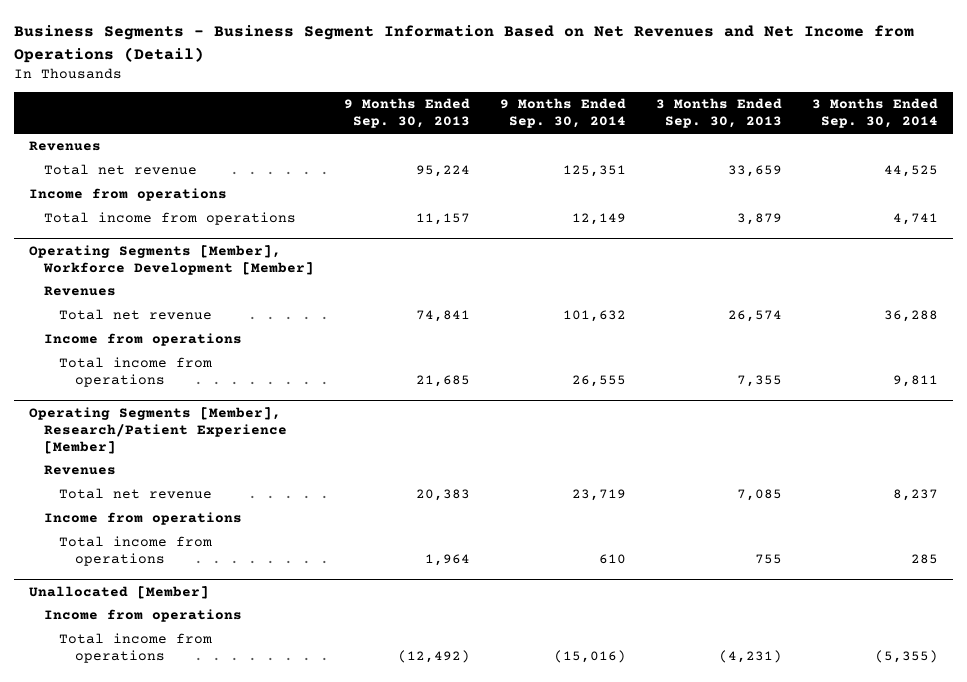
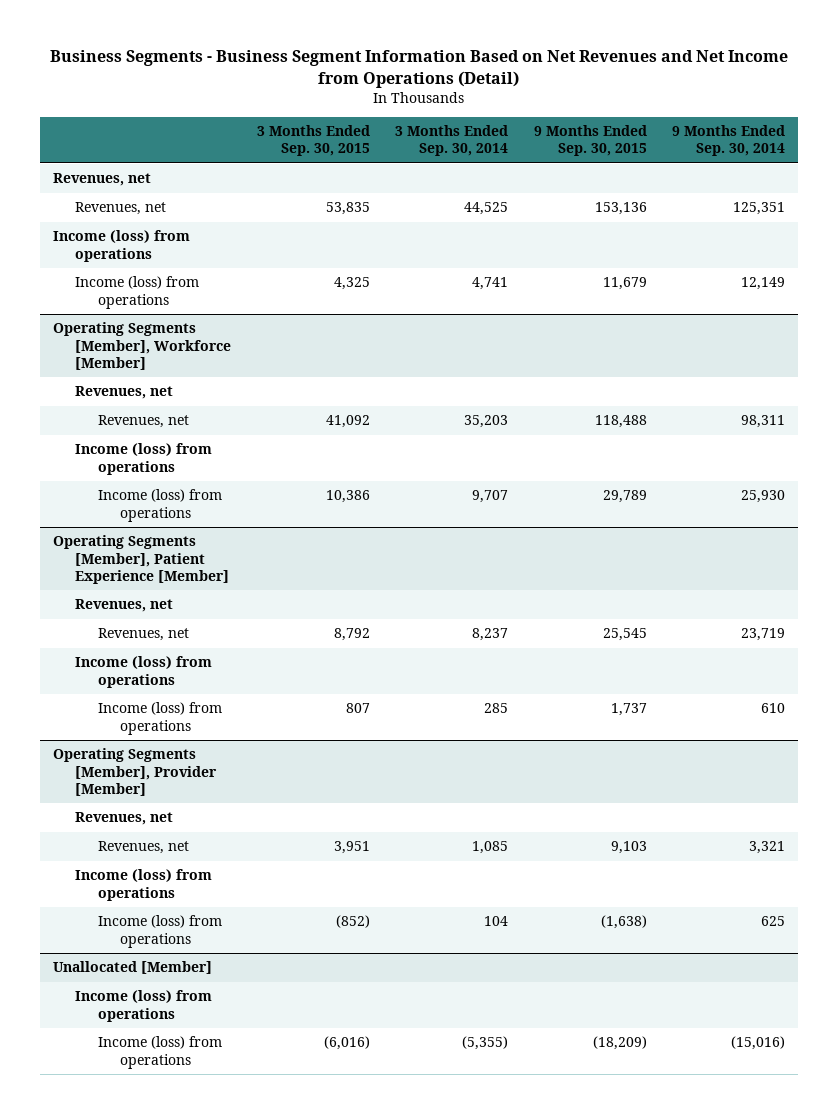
[344,98,471,129] 9 Months Ended Sep. 30, 2013 -> none
[655,98,782,129] 3 Months Ended Sep. 30, 2013 -> none
none -> [256,125,370,157] 3 Months Ended Sep. 30, 2015
none -> [533,125,647,157] 9 Months Ended Sep. 30, 2015
[29,141,102,152] Revenues -> [53,173,152,187] Revenues, net
[44,164,198,176] Total net revenue -> [75,202,167,216] Revenues, net
[29,188,228,202] Income from operations -> [53,230,191,262] Income (loss) from operations
[44,212,297,226] Total income from operations -> [75,276,200,309] Income (loss) from operations
[29,244,315,275] Operating Segments [Member], Workforce Development [Member] -> [53,322,232,371] Operating Segments [Member], Workforce [Member]
[44,286,117,297] Revenues -> [75,386,174,400] Revenues, net
[59,309,213,321] Total net revenue -> [97,415,189,429] Revenues, net
[563,310,627,323] 101,632 -> [741,415,786,429] 98,311
[883,310,938,323] 36,288 -> [464,415,509,429] 35,203
[44,333,243,347] Income from operations -> [75,443,213,475] Income (loss) from operations
[59,357,213,388] Total income from operations -> [97,489,222,522] Income (loss) from operations
[572,375,627,388] 26,555 -> [741,490,786,504] 25,930
[892,375,938,388] 9,811 -> [472,490,509,504] 9,707
[29,406,288,454] Operating Segments [Member], Research/Patient Experience [Member] -> [53,535,230,585] Operating Segments [Member], Patient Experience [Member]
[44,465,117,476] Revenues -> [75,599,174,613] Revenues, net
[59,488,213,500] Total net revenue -> [97,628,189,642] Revenues, net
[44,512,243,526] Income from operations -> [75,656,213,688] Income (loss) from operations
[59,536,213,567] Total income from operations -> [97,702,222,735] Income (loss) from operations
none -> [53,748,218,797] Operating Segments [Member], Provider [Member]
none -> [75,812,174,826] Revenues, net
none -> [97,841,189,855] Revenues, net
none -> [75,869,213,901] Income (loss) from operations
none -> [97,915,222,948] Income (loss) from operations
[44,609,243,623] Income from operations -> [75,990,213,1022] Income (loss) from operations
[59,633,213,664] Total income from operations -> [97,1036,222,1069] Income (loss) from operations

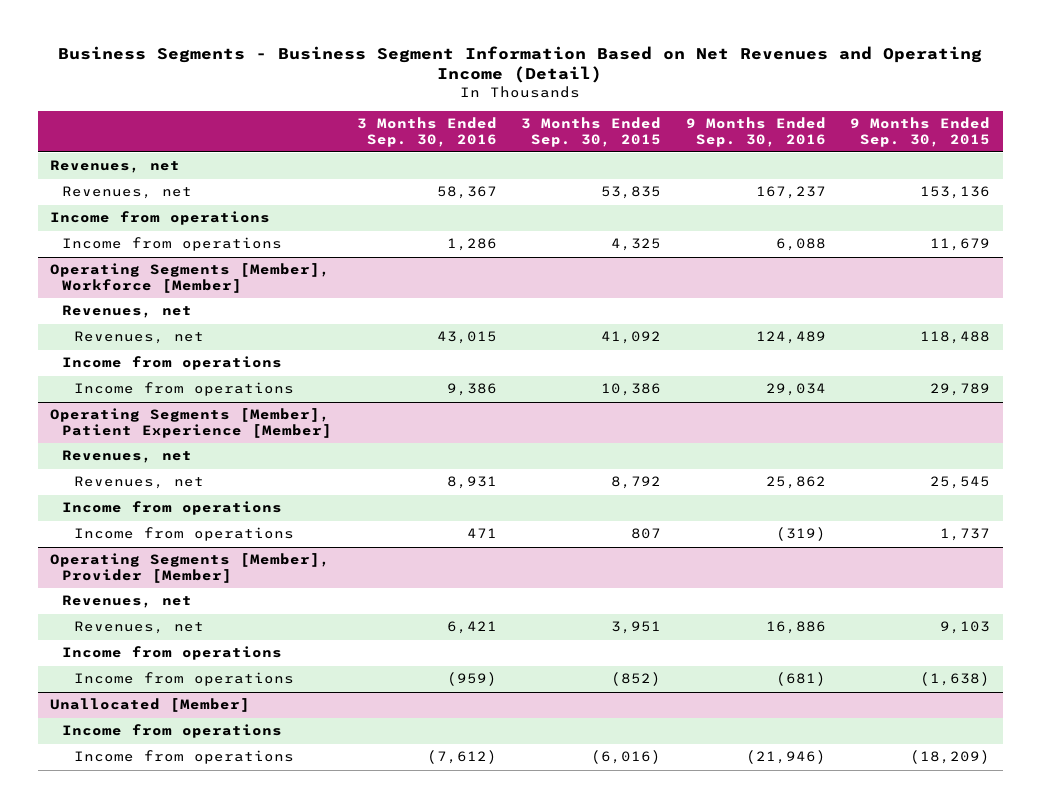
[50,50,789,88] Business Segments - Business Segment Information Based on Net Revenues and Net Income from Operations (Detail) -> [58,45,983,84] Business Segments - Business Segment Information Based on Net Revenues and Operating Income (Detail)
[395,125,509,157] 3 Months Ended Sep. 30, 2014 -> none
[672,125,786,157] 9 Months Ended Sep. 30, 2014 -> none
none -> [356,117,497,147] 3 Months Ended Sep. 30, 2016
none -> [685,117,826,147] 9 Months Ended Sep. 30, 2016
[53,230,191,262] Income (loss) from operations -> [50,211,271,226] Income from operations
[75,276,200,309] Income (loss) from operations -> [62,237,283,252] Income from operations
[75,443,213,475] Income (loss) from operations -> [62,356,283,371] Income from operations
[97,489,222,522] Income (loss) from operations -> [73,382,294,397] Income from operations
[75,656,213,688] Income (loss) from operations -> [62,501,283,516] Income from operations
[97,702,222,735] Income (loss) from operations -> [73,527,294,542] Income from operations
[75,869,213,901] Income (loss) from operations -> [62,646,283,661] Income from operations
[97,915,222,948] Income (loss) from operations -> [73,672,294,687] Income from operations
[75,990,213,1022] Income (loss) from operations -> [62,724,283,739] Income from operations
[97,1036,222,1069] Income (loss) from operations -> [73,750,294,765] Income from operations

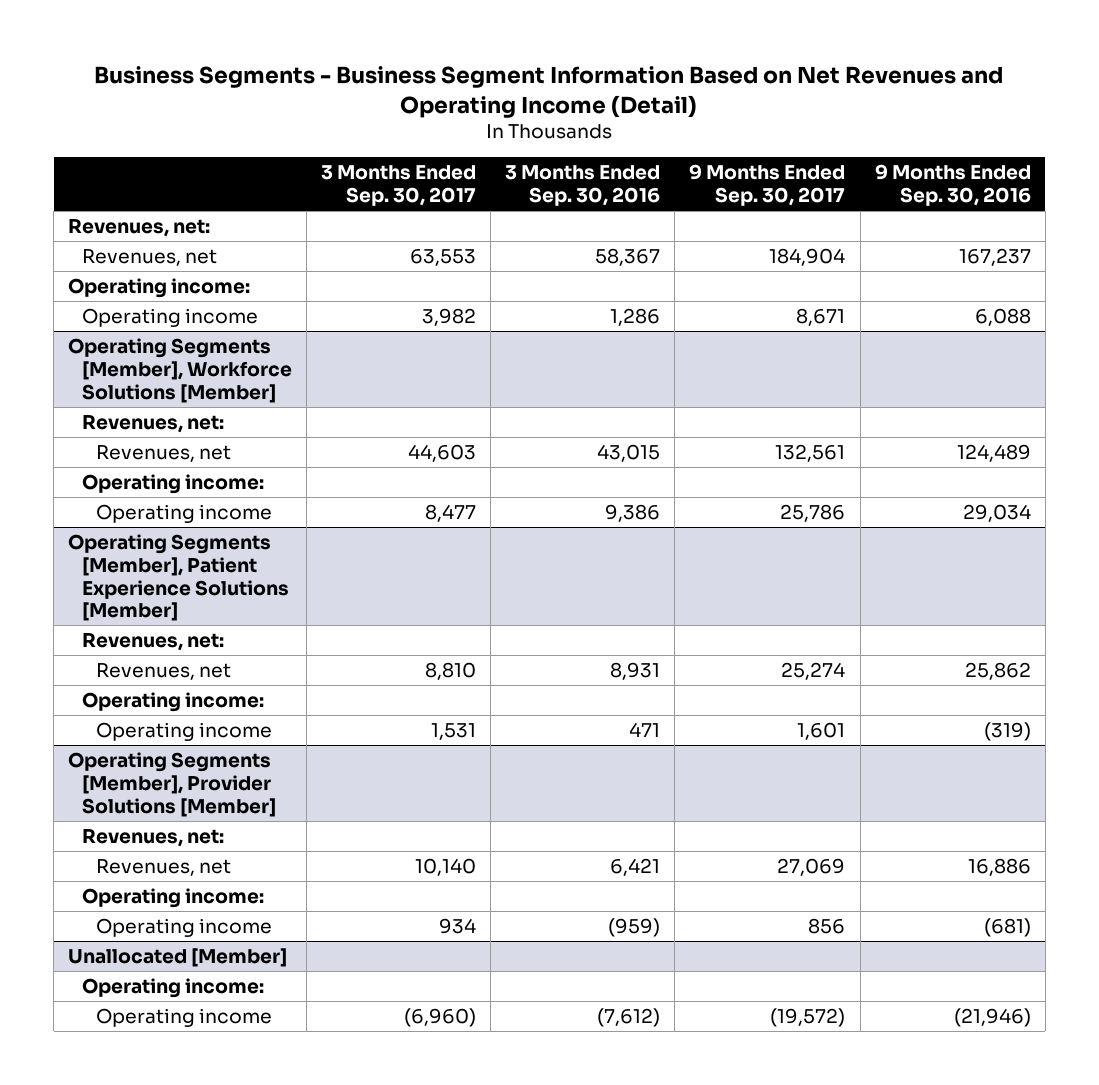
[521,117,662,147] 3 Months Ended Sep. 30, 2015 -> none
[850,117,991,147] 9 Months Ended Sep. 30, 2015 -> none
none -> [321,165,477,207] 3 Months Ended Sep. 30, 2017
none -> [689,164,846,207] 9 Months Ended Sep. 30, 2017
[50,160,181,174] Revenues, net -> [68,219,211,238] Revenues, net:
[50,211,271,226] Income from operations -> [68,278,251,299] Operating income:
[62,237,283,252] Income from operations -> [82,308,259,328] Operating income
[50,263,331,294] Operating Segments [Member], Workforce [Member] -> [68,338,293,403] Operating Segments [Member], Workforce Solutions [Member]
[62,305,193,319] Revenues, net -> [82,415,225,434] Revenues, net:
[62,356,283,371] Income from operations -> [82,474,265,495] Operating income:
[73,382,294,397] Income from operations -> [95,504,272,524] Operating income
[50,408,333,439] Operating Segments [Member], Patient Experience [Member] -> [68,534,290,622] Operating Segments [Member], Patient Experience Solutions [Member]
[62,450,193,464] Revenues, net -> [82,633,225,652] Revenues, net:
[62,501,283,516] Income from operations -> [82,692,265,713] Operating income:
[73,527,294,542] Income from operations -> [95,722,272,742] Operating income
[50,553,331,584] Operating Segments [Member], Provider [Member] -> [68,752,277,817] Operating Segments [Member], Provider Solutions [Member]
[62,595,193,609] Revenues, net -> [82,829,225,848] Revenues, net:
[62,646,283,661] Income from operations -> [82,888,265,909] Operating income:
[73,672,294,687] Income from operations -> [95,918,272,938] Operating income
[62,724,283,739] Income from operations -> [82,978,265,999] Operating income:
[73,750,294,765] Income from operations -> [95,1008,272,1028] Operating income

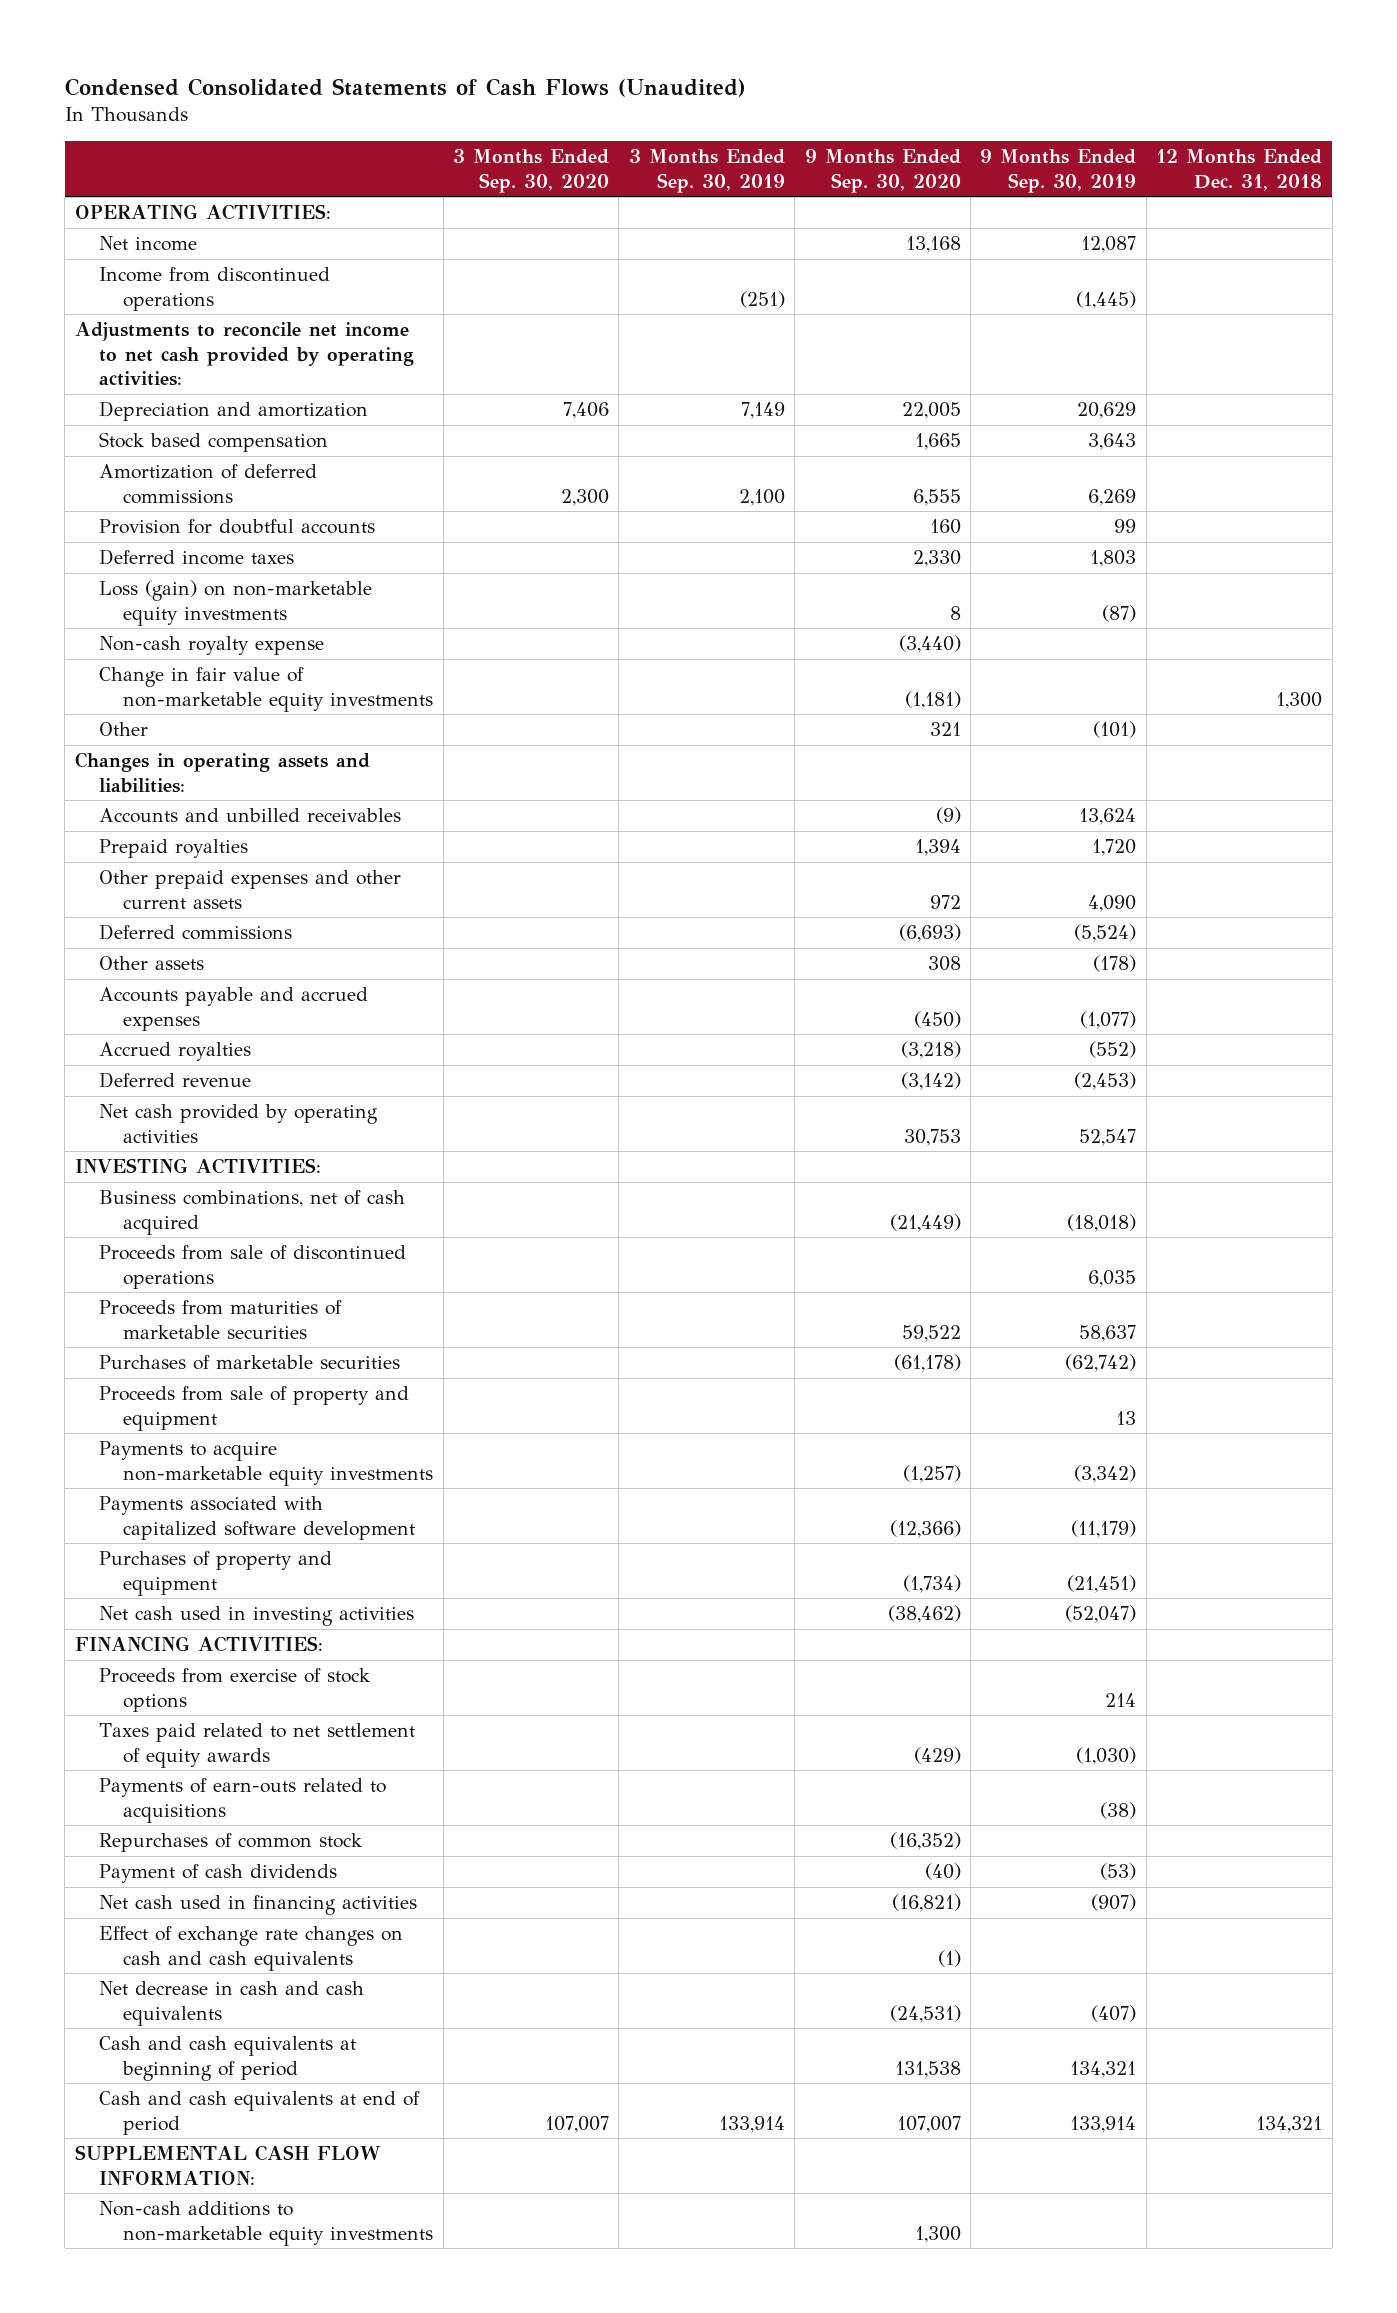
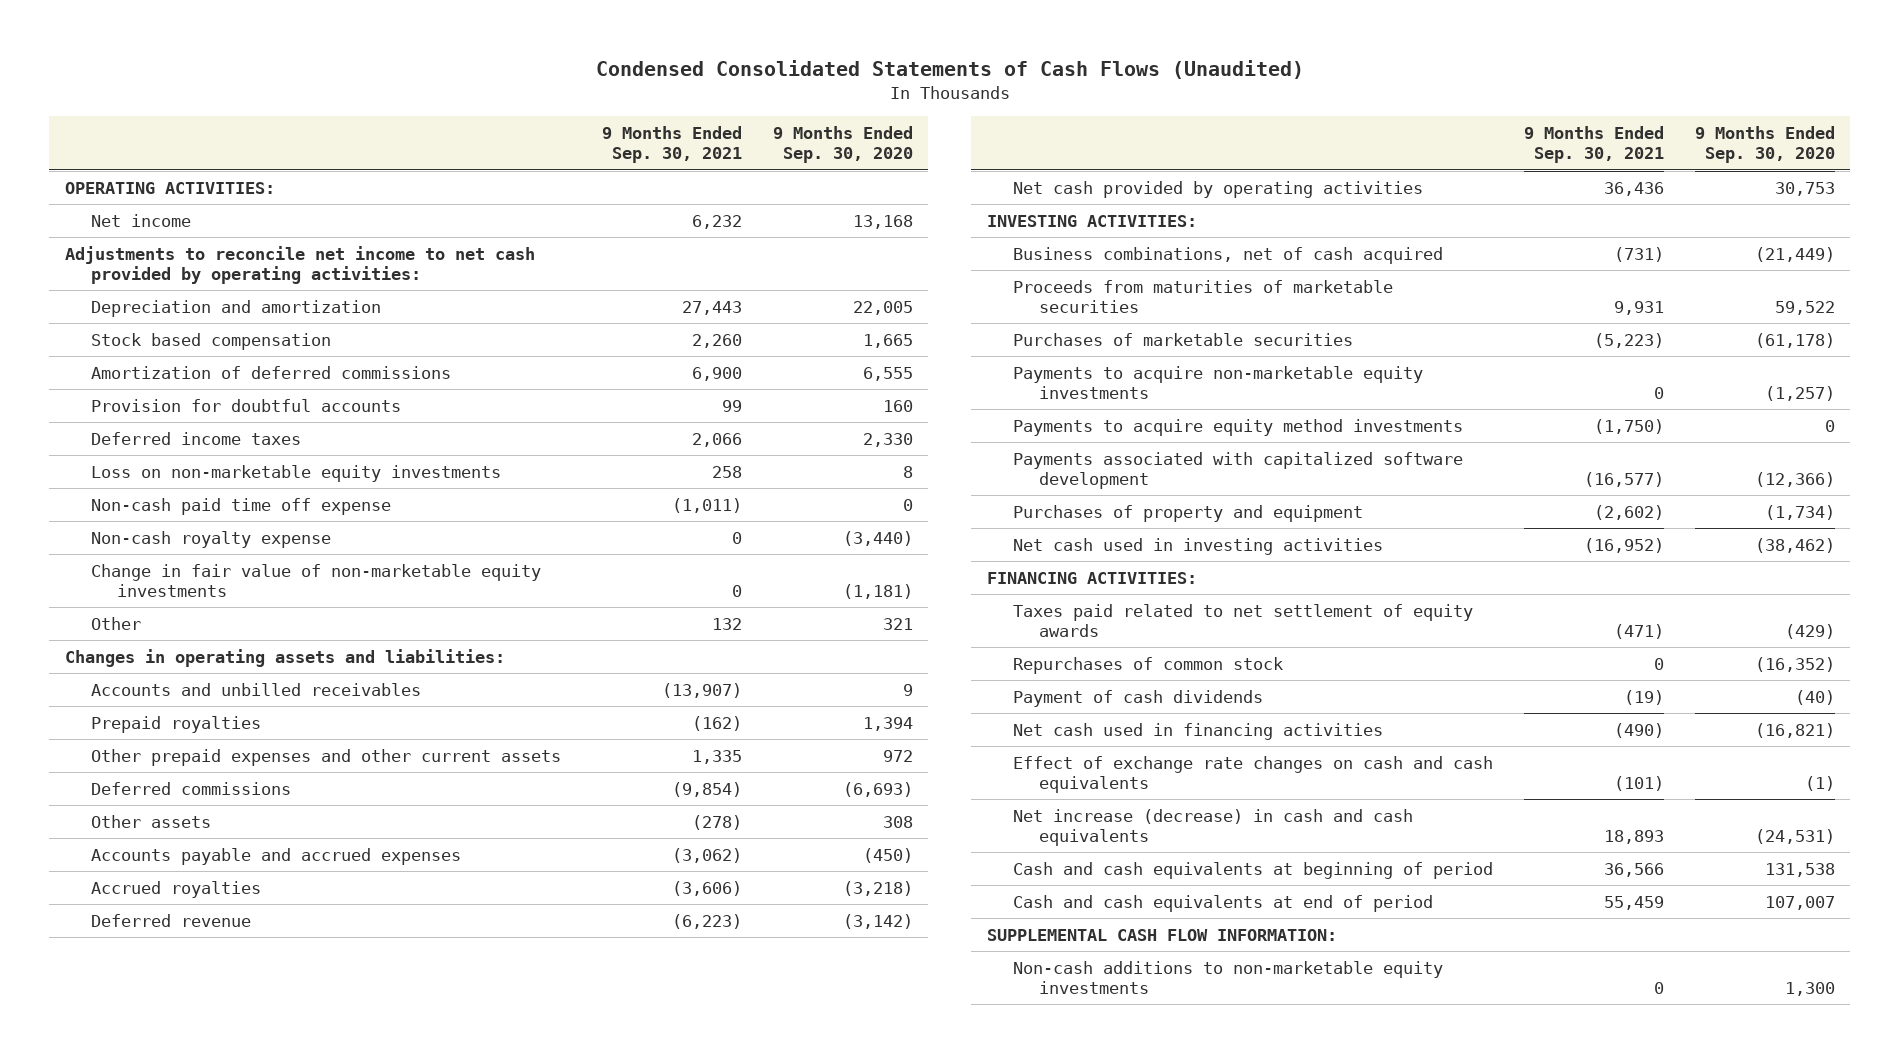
[453,148,610,193] 3 Months Ended Sep. 30, 2020 -> none
[628,148,785,193] 3 Months Ended Sep. 30, 2019 -> none
[980,148,1137,193] 9 Months Ended Sep. 30, 2019 -> none
[1156,148,1323,191] 12 Months Ended Dec. 31, 2018 -> none
none -> [601,126,742,164] 9 Months Ended Sep. 30, 2021
[99,266,331,311] Income from discontinued operations -> none
[99,579,373,626] Loss (gain) on non-marketable equity investments -> [90,464,501,482] Loss on non-marketable equity investments
none -> [90,497,391,515] Non-cash paid time off expense
[935,806,961,824] (9) -> [902,683,913,696] 9
[99,1244,407,1289] Proceeds from sale of discontinued operations -> none
[99,1385,410,1431] Proceeds from sale of property and equipment -> none
none -> [1012,418,1463,436] Payments to acquire equity method investments
[99,1667,372,1712] Proceeds from exercise of stock options -> none
[99,1777,387,1823] Payments of earn-outs related to acquisitions -> none
[99,1980,365,2026] Net decrease in cash and cash equivalents -> [1012,808,1413,847] Net increase (decrease) in cash and cash equivalents

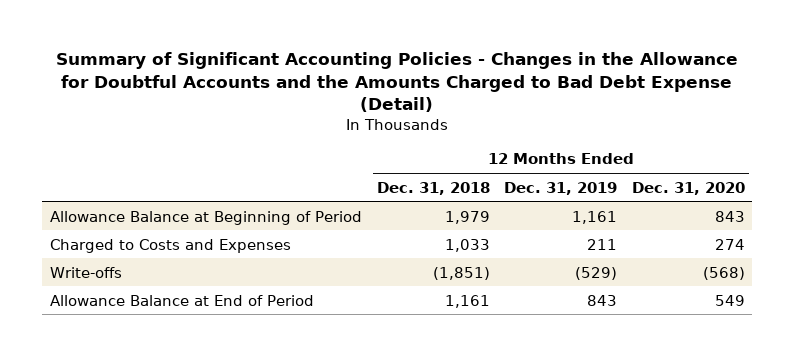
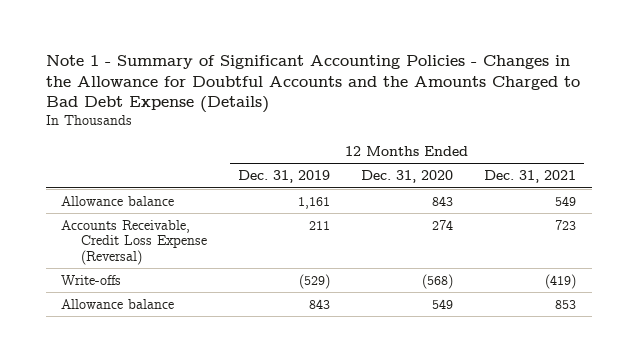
[56,52,739,113] Summary of Significant Accounting Policies - Changes in the Allowance for Doubtful Accounts and the Amounts Charged to Bad Debt Expense (Detail) -> [45,55,580,114] Note 1 - Summary of Significant Accounting Policies - Changes in the Allowance for Doubtful Accounts and the Amounts Charged to Bad Debt Expense (Details)
[376,181,490,195] Dec. 31, 2018 -> none
none -> [484,169,577,183] Dec. 31, 2021
[49,210,362,225] Allowance Balance at Beginning of Period -> [61,195,175,206] Allowance balance
[49,238,291,253] Charged to Costs and Expenses -> [61,219,208,265] Accounts Receivable, Credit Loss Expense (Reversal)
[49,294,314,306] Allowance Balance at End of Period -> [61,298,175,309] Allowance balance

